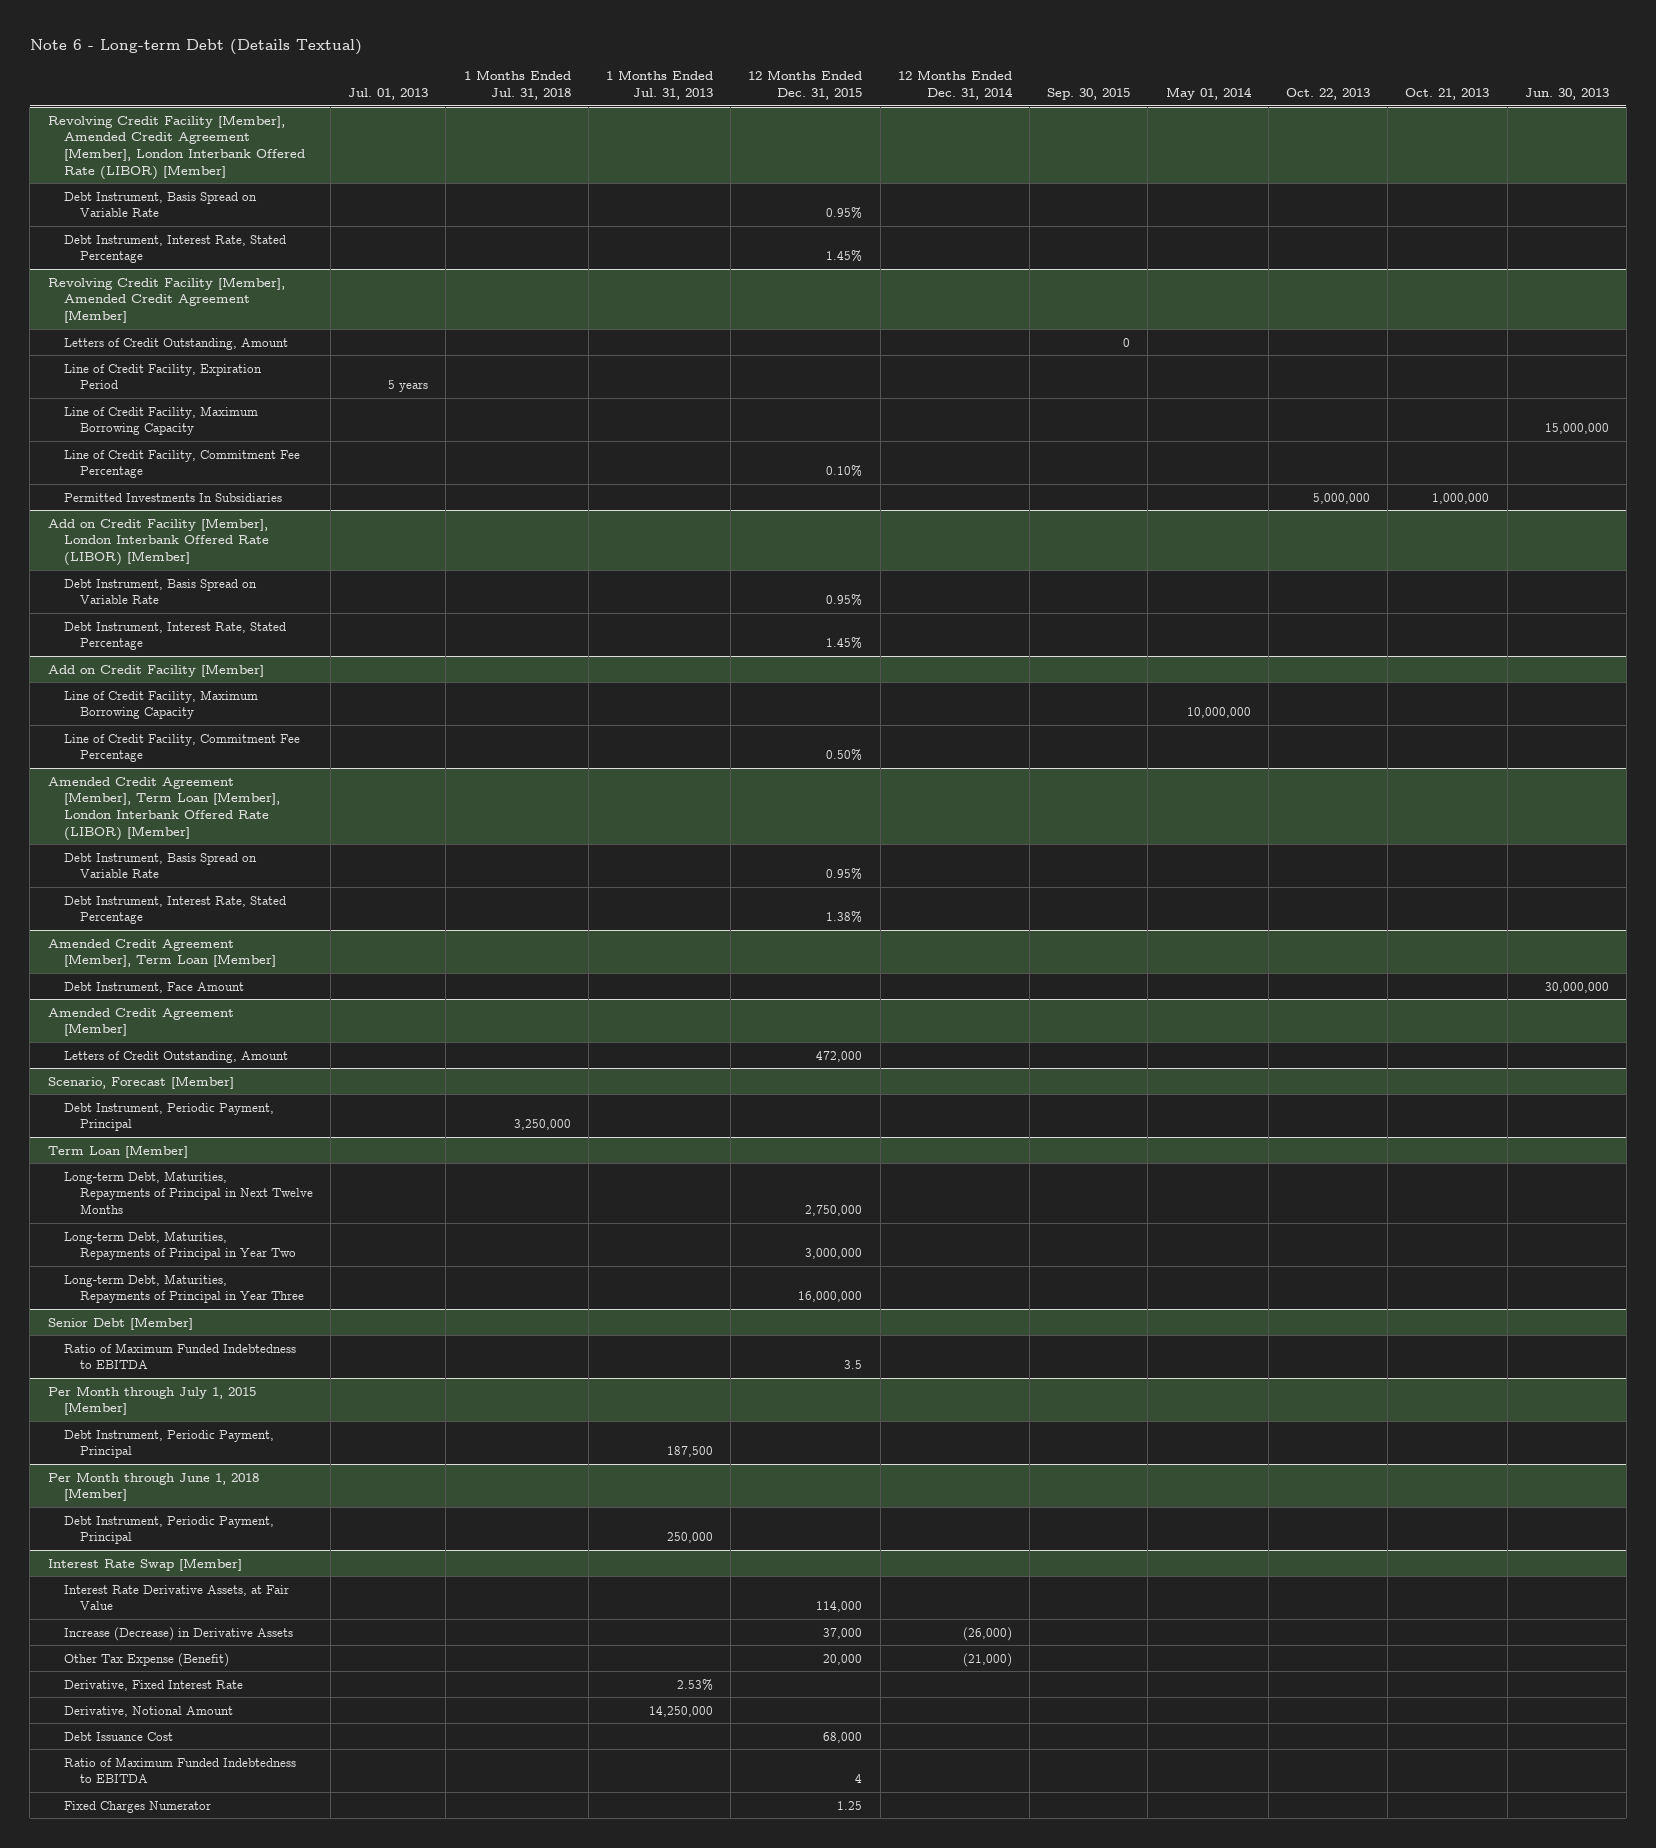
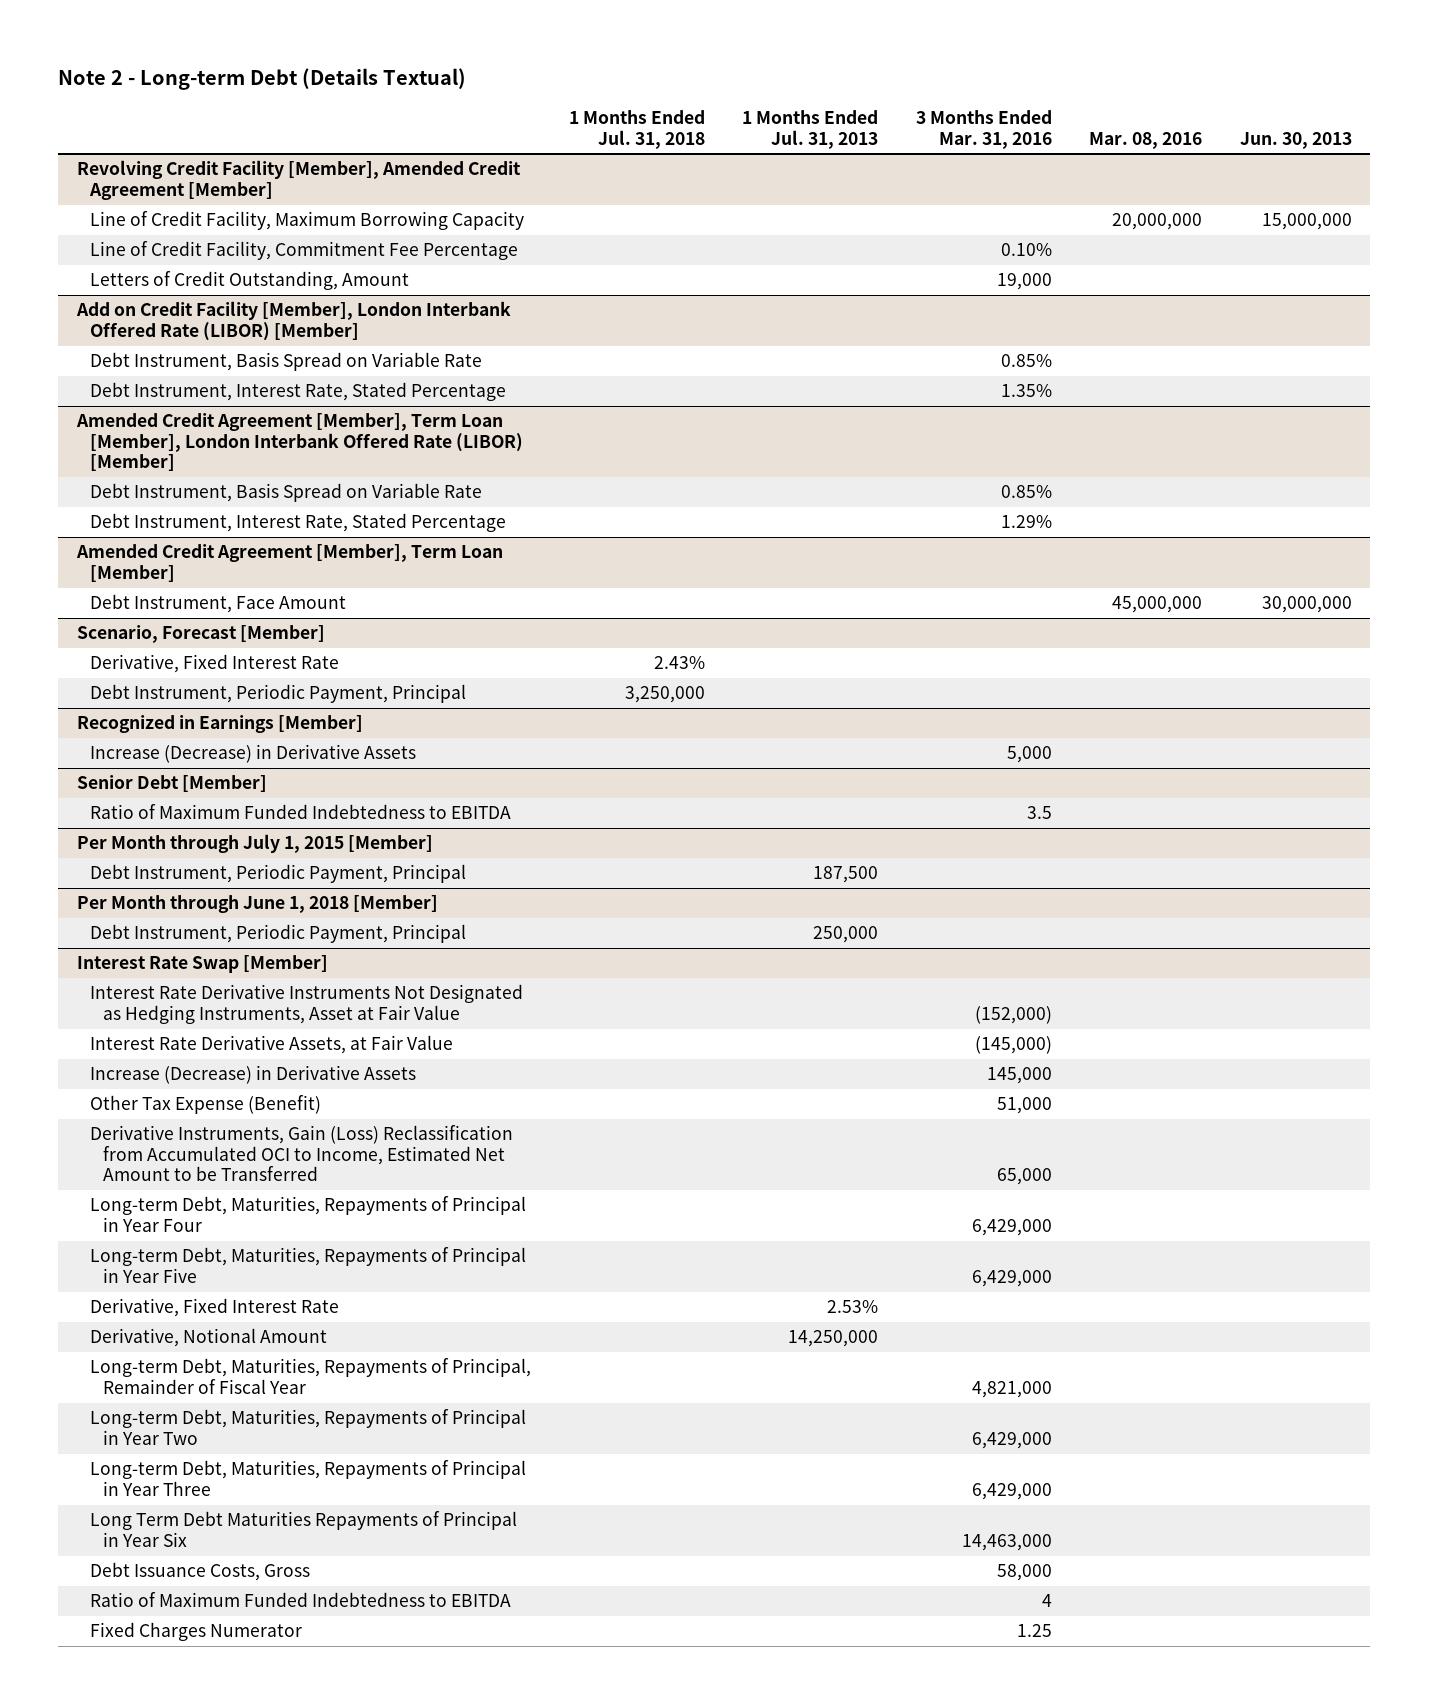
[29,38,362,55] Note 6 - Long-term Debt (Details Textual) -> [58,68,467,91] Note 2 - Long-term Debt (Details Textual)
[348,88,429,101] Jul. 01, 2013 -> none
[748,70,863,101] 12 Months Ended Dec. 31, 2015 -> none
[897,70,1013,101] 12 Months Ended Dec. 31, 2014 -> none
[1047,88,1131,101] Sep. 30, 2015 -> none
[1165,87,1252,101] May 01, 2014 -> none
[1286,88,1371,101] Oct. 22, 2013 -> none
[1405,88,1490,101] Oct. 21, 2013 -> none
none -> [915,110,1052,149] 3 Months Ended Mar. 31, 2016
none -> [1089,131,1203,149] Mar. 08, 2016
[47,114,305,180] Revolving Credit Facility [Member], Amended Credit Agreement [Member], London Interbank Offered Rate (LIBOR) [Member] -> none
[63,191,257,218] Debt Instrument, Basis Spread on Variable Rate -> none
[63,234,286,264] Debt Instrument, Interest Rate, Stated Percentage -> none
[63,363,262,390] Line of Credit Facility, Expiration Period -> none
[63,492,282,502] Permitted Investments In Subsidiaries -> none
[63,337,288,350] Letters of Credit Outstanding, Amount -> [90,271,410,291] Letters of Credit Outstanding, Amount
[47,663,264,677] Add on Credit Facility [Member] -> none
[63,689,258,720] Line of Credit Facility, Maximum Borrowing Capacity -> none
[63,733,300,763] Line of Credit Facility, Commitment Fee Percentage -> none
[47,1007,234,1037] Amended Credit Agreement [Member] -> none
[63,1050,288,1063] Letters of Credit Outstanding, Amount -> none
none -> [90,654,340,674] Derivative, Fixed Interest Rate
[47,1144,188,1158] Term Loan [Member] -> none
[63,1170,313,1215] Long-term Debt, Maturities, Repayments of Principal in Next Twelve Months -> none
[63,1230,296,1261] Long-term Debt, Maturities, Repayments of Principal in Year Two -> none
[63,1273,304,1304] Long-term Debt, Maturities, Repayments of Principal in Year Three -> none
none -> [76,715,363,734] Recognized in Earnings [Member]
none -> [90,744,417,764] Increase (Decrease) in Derivative Assets
none -> [90,984,524,1024] Interest Rate Derivative Instruments Not Designated as Hedging Instruments, Asset at Fair Value
none -> [90,1125,514,1182] Derivative Instruments, Gain (Loss) Reclassification from Accumulated OCI to Income, Estimated Net Amount to be Transferred
none -> [90,1196,527,1232] Long-term Debt, Maturities, Repayments of Principal in Year Four
none -> [90,1247,527,1283] Long-term Debt, Maturities, Repayments of Principal in Year Five
none -> [90,1358,532,1394] Long-term Debt, Maturities, Repayments of Principal, Remainder of Fiscal Year
none -> [90,1409,527,1445] Long-term Debt, Maturities, Repayments of Principal in Year Two
none -> [90,1460,527,1496] Long-term Debt, Maturities, Repayments of Principal in Year Three
none -> [90,1511,518,1547] Long Term Debt Maturities Repayments of Principal in Year Six
[63,1731,173,1741] Debt Issuance Cost -> [90,1562,311,1582] Debt Issuance Costs, Gross

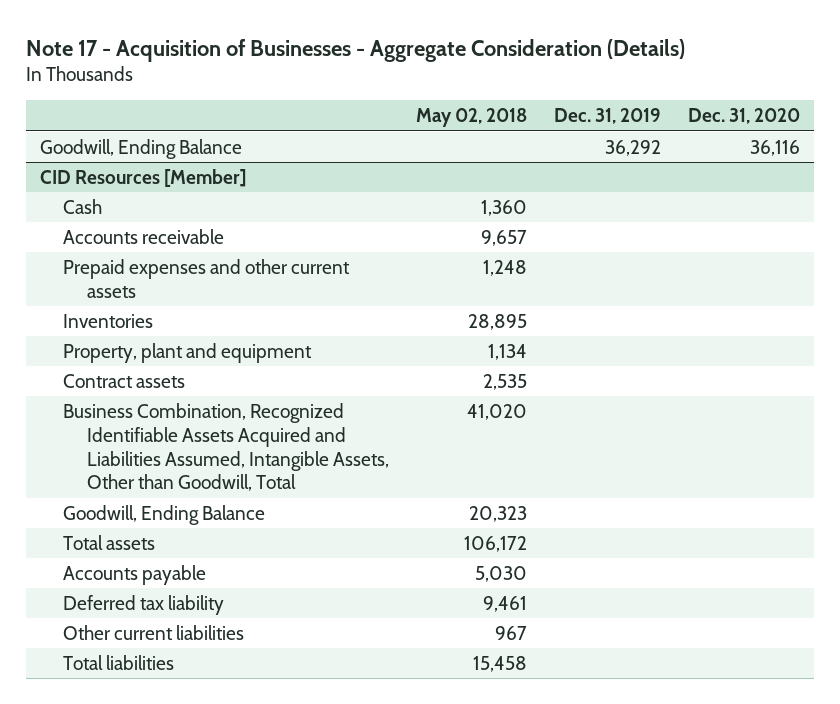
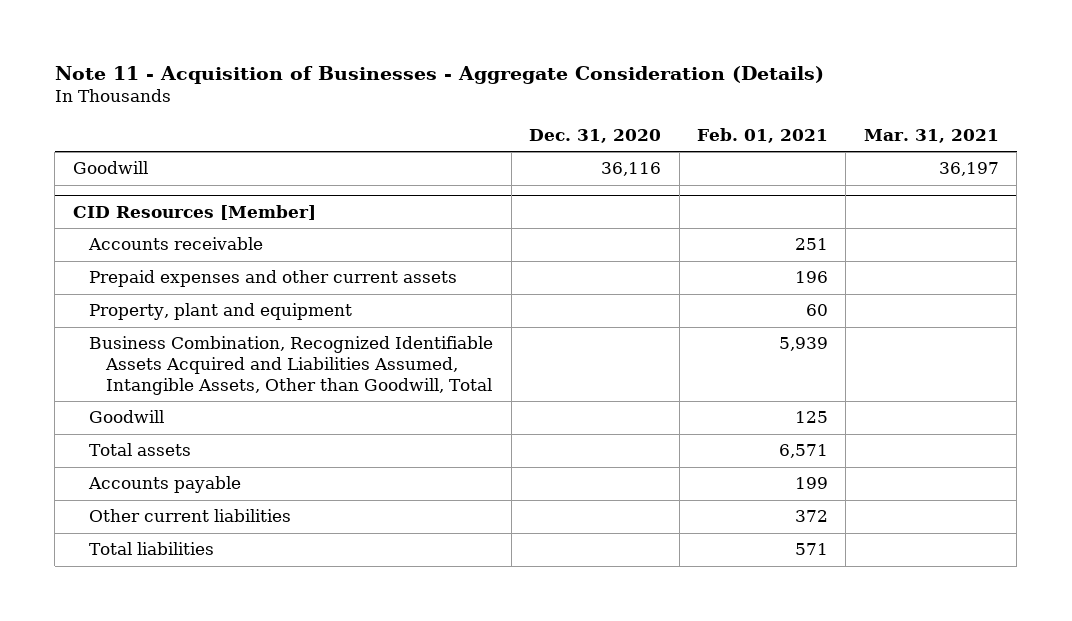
[25,38,685,62] Note 17 - Acquisition of Businesses - Aggregate Consideration (Details) -> [54,66,824,85] Note 11 - Acquisition of Businesses - Aggregate Consideration (Details)
[415,108,527,128] May 02, 2018 -> none
[554,108,662,125] Dec. 31, 2019 -> none
none -> [696,127,828,143] Feb. 01, 2021
none -> [863,128,999,143] Mar. 31, 2021
[39,138,242,159] Goodwill, Ending Balance -> [72,161,148,175] Goodwill
[63,198,103,214] Cash -> none
[63,313,154,328] Inventories -> none
[63,373,186,388] Contract assets -> none
[63,504,266,525] Goodwill, Ending Balance -> [89,410,165,424] Goodwill
[63,594,225,615] Deferred tax liability -> none

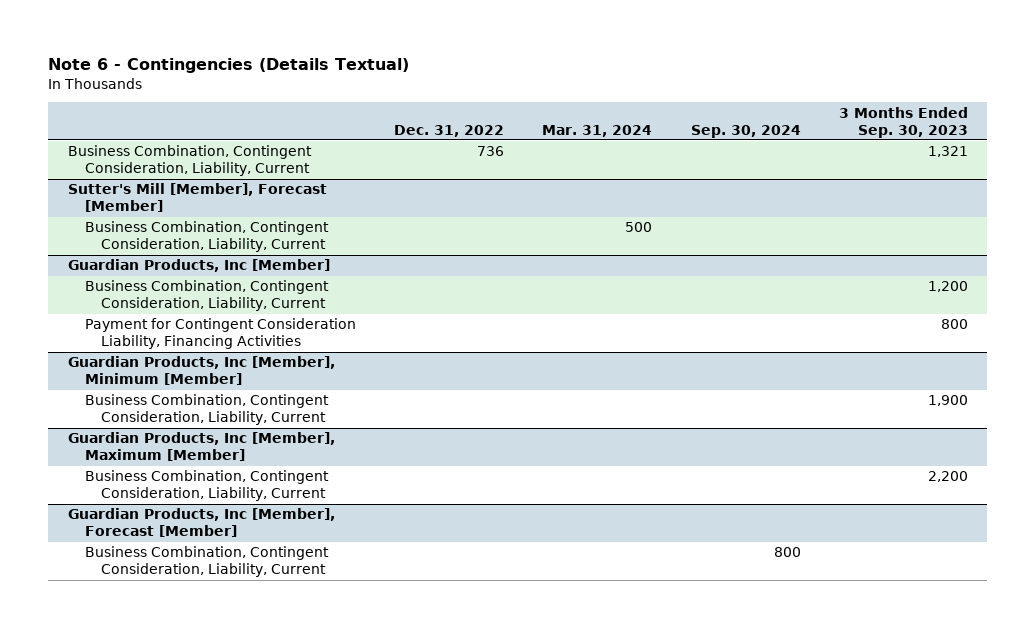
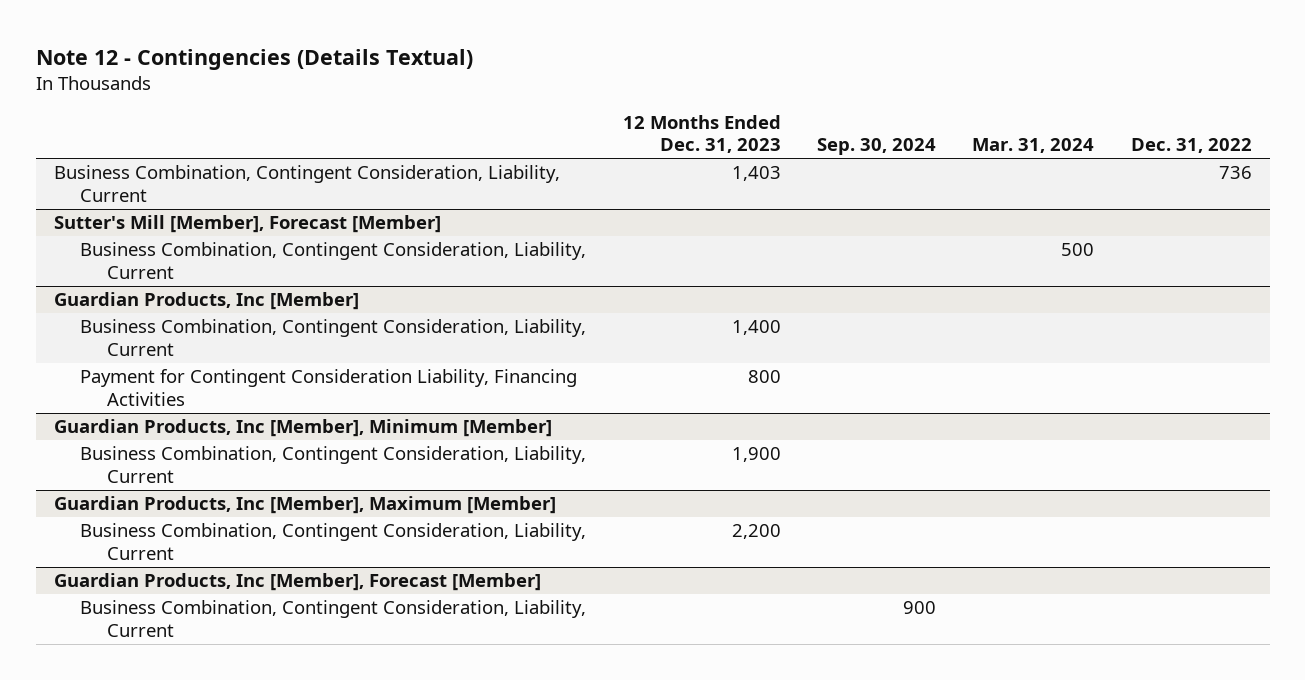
[48,57,410,73] Note 6 - Contingencies (Details Textual) -> [35,48,473,70] Note 12 - Contingencies (Details Textual)
[838,106,968,138] 3 Months Ended Sep. 30, 2023 -> none
none -> [622,115,781,154] 12 Months Ended Dec. 31, 2023
[773,547,801,558] 800 -> [902,601,936,615] 900

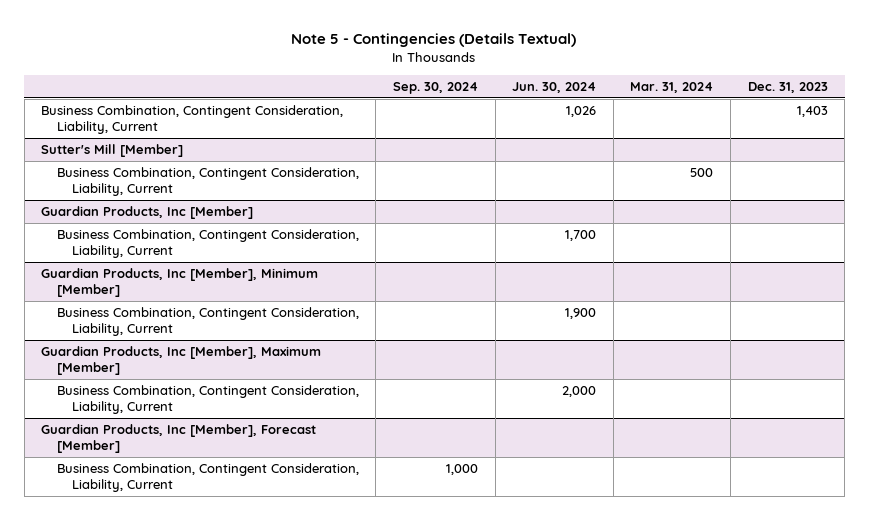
[35,48,473,70] Note 12 - Contingencies (Details Textual) -> [291,33,577,48] Note 5 - Contingencies (Details Textual)
[622,115,781,154] 12 Months Ended Dec. 31, 2023 -> none
[1130,138,1252,154] Dec. 31, 2022 -> none
none -> [512,82,597,94] Jun. 30, 2024
none -> [747,82,828,94] Dec. 31, 2023
[53,215,441,234] Sutter's Mill [Member], Forecast [Member] -> [41,143,184,157] Sutter's Mill [Member]
[80,369,578,406] Payment for Contingent Consideration Liability, Financing Activities -> none
[902,601,936,615] 900 -> [445,463,478,475] 1,000

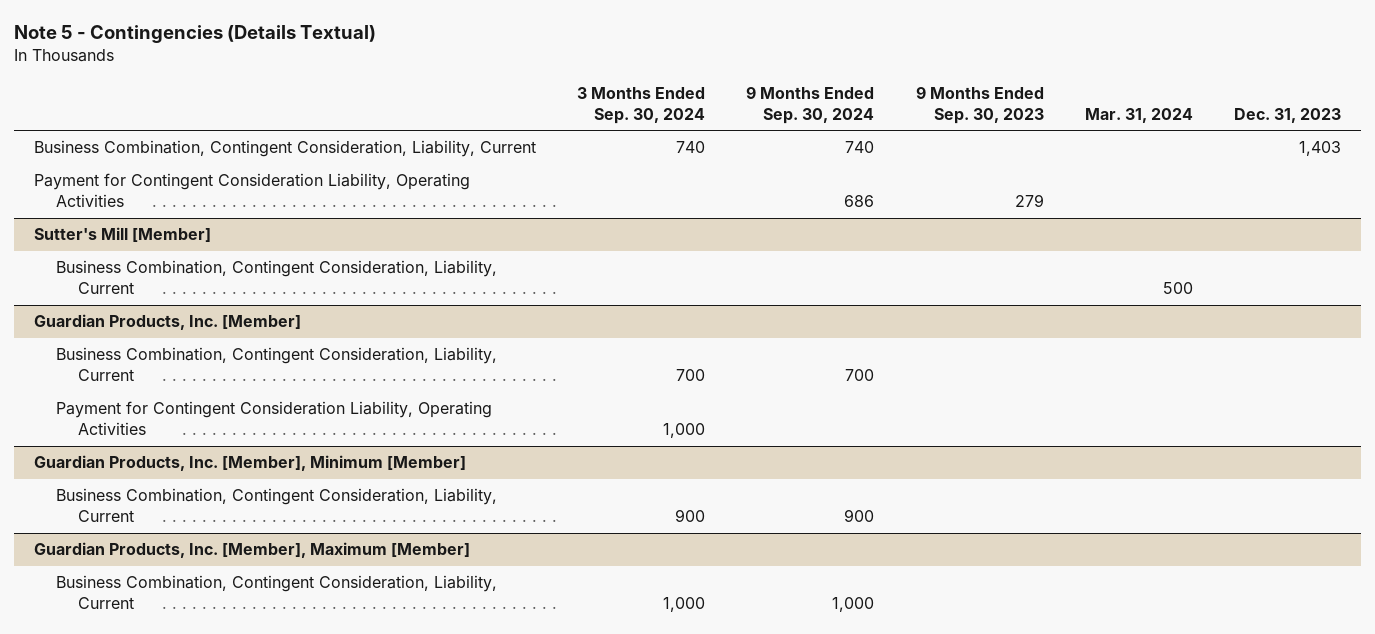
[392,82,478,95] Sep. 30, 2024 -> none
[512,82,597,94] Jun. 30, 2024 -> none
none -> [577,87,706,124] 3 Months Ended Sep. 30, 2024
none -> [746,86,875,124] 9 Months Ended Sep. 30, 2024
none -> [915,86,1044,124] 9 Months Ended Sep. 30, 2023
none -> [34,173,471,207] Payment for Contingent Consideration Liability, Operating Activities
[41,205,254,219] Guardian Products, Inc [Member] -> [34,314,302,331] Guardian Products, Inc. [Member]
none -> [56,401,493,435] Payment for Contingent Consideration Liability, Operating Activities
[41,267,319,298] Guardian Products, Inc [Member], Minimum [Member] -> [34,455,467,472] Guardian Products, Inc. [Member], Minimum [Member]
[41,345,322,376] Guardian Products, Inc [Member], Maximum [Member] -> [34,542,471,559] Guardian Products, Inc. [Member], Maximum [Member]
[41,423,317,454] Guardian Products, Inc [Member], Forecast [Member] -> none
[56,462,359,493] Business Combination, Contingent Consideration, Liability, Current -> none

